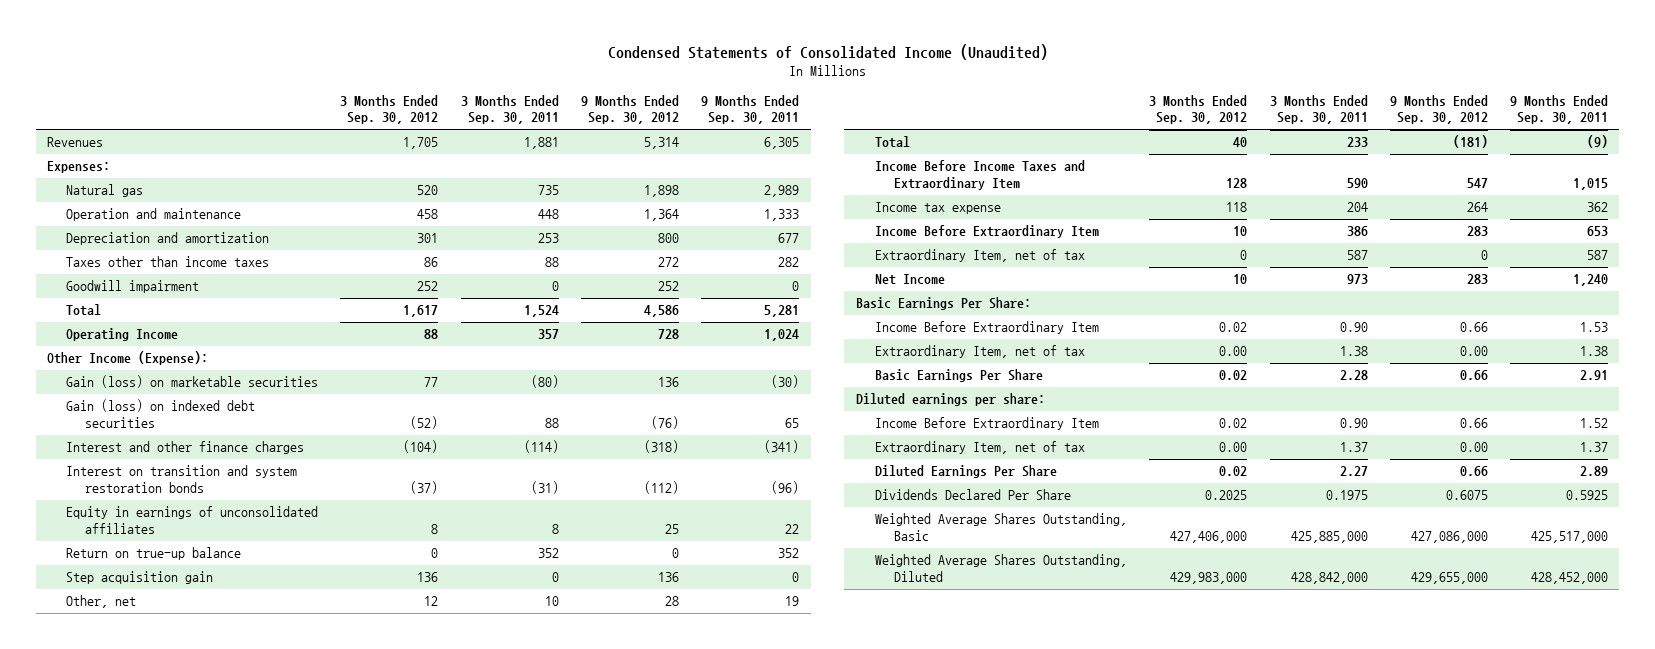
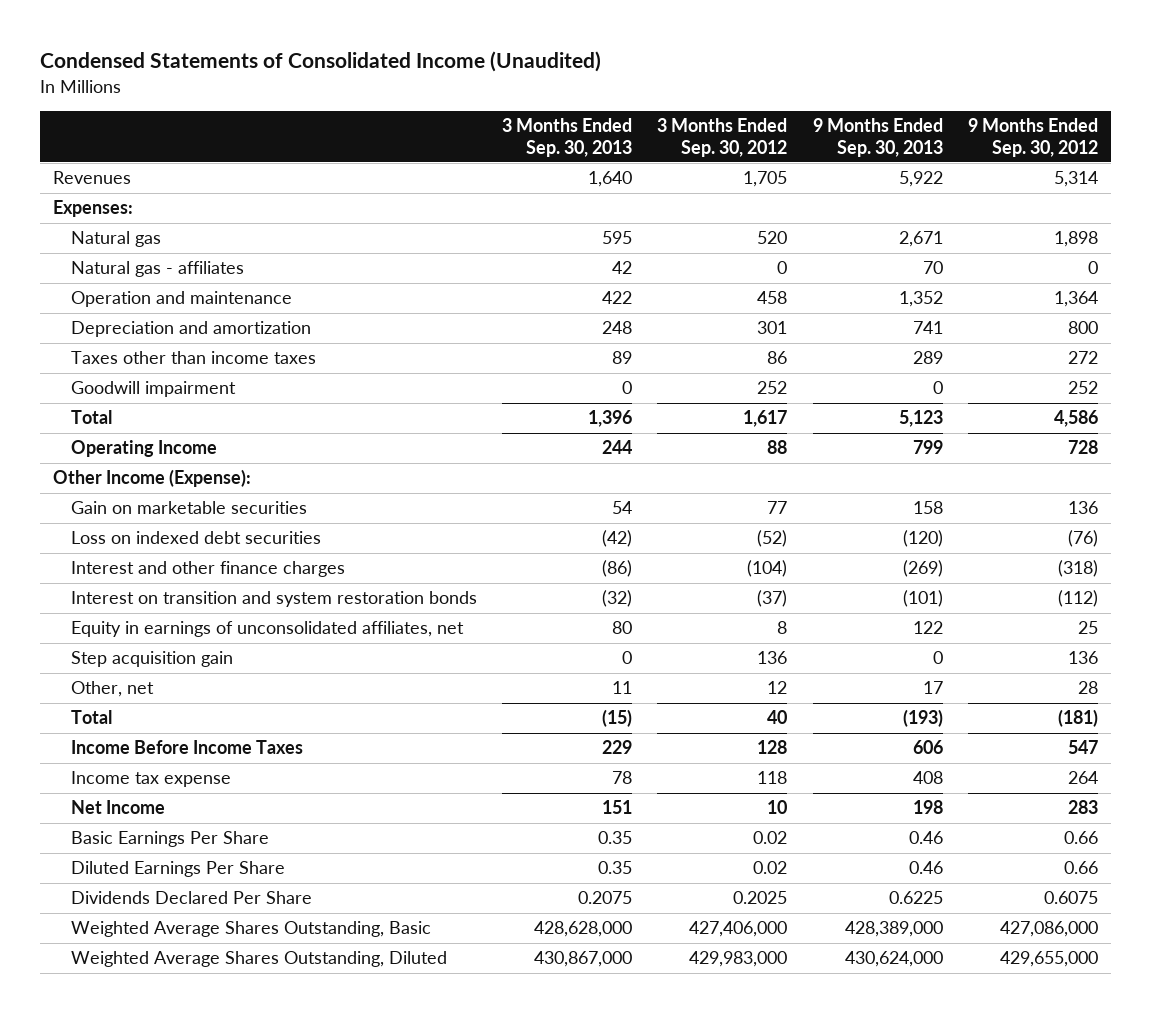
[460,94,559,125] 3 Months Ended Sep. 30, 2011 -> none
[701,94,800,125] 9 Months Ended Sep. 30, 2011 -> none
none -> [502,118,633,157] 3 Months Ended Sep. 30, 2013
none -> [812,118,943,157] 9 Months Ended Sep. 30, 2013
none -> [70,261,244,278] Natural gas - affiliates
[66,375,319,389] Gain (loss) on marketable securities -> [70,501,307,515] Gain on marketable securities
[66,399,256,428] Gain (loss) on indexed debt securities -> [70,531,321,545] Loss on indexed debt securities
[66,547,242,561] Return on true-up balance -> none
[66,506,319,534] Equity in earnings of unconsolidated affiliates -> [70,621,464,638] Equity in earnings of unconsolidated affiliates, net
[874,160,1085,190] Income Before Income Taxes and Extraordinary Item -> [70,740,303,755] Income Before Income Taxes
[874,225,1099,239] Income Before Extraordinary Item -> none
[874,249,1085,263] Extraordinary Item, net of tax -> none
[855,297,1031,311] Basic Earnings Per Share: -> none
[874,321,1099,335] Income Before Extraordinary Item -> none
[874,345,1085,359] Extraordinary Item, net of tax -> none
[855,393,1045,407] Diluted earnings per share: -> none
[874,417,1099,431] Income Before Extraordinary Item -> none
[874,441,1085,455] Extraordinary Item, net of tax -> none

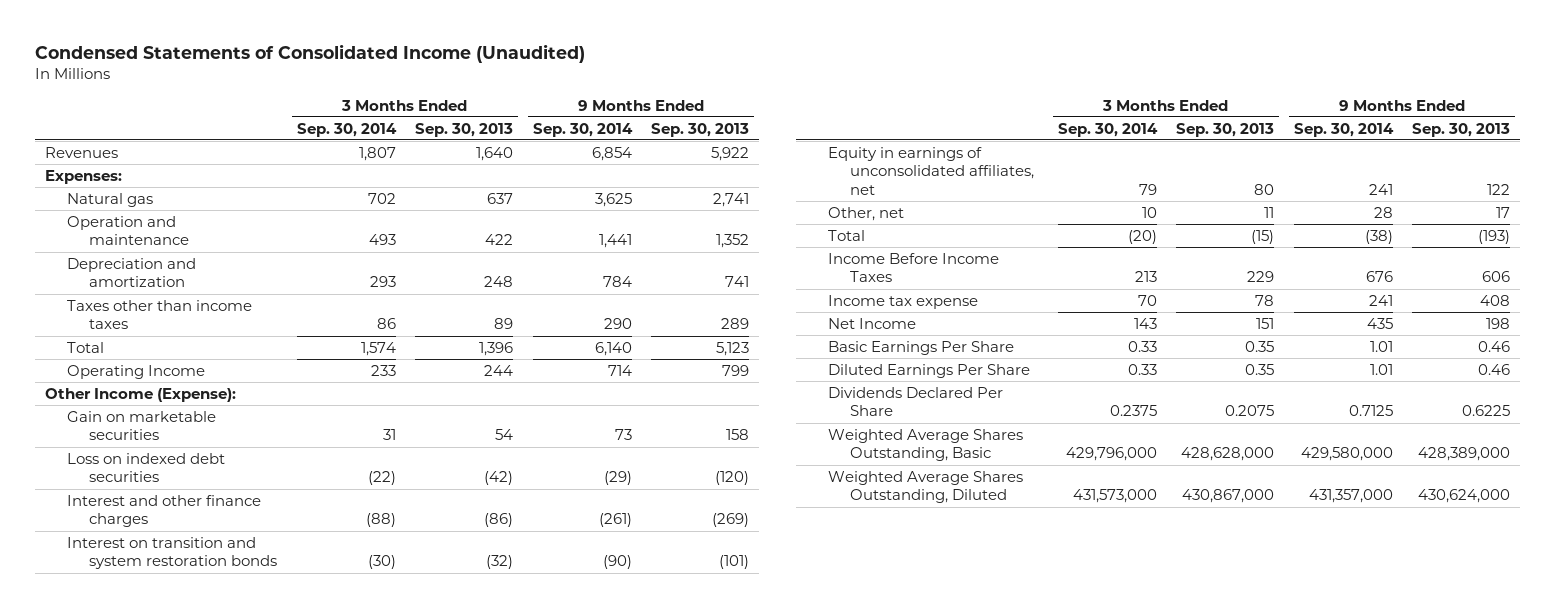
[657,118,788,157] 3 Months Ended Sep. 30, 2012 -> none
[967,118,1098,157] 9 Months Ended Sep. 30, 2012 -> none
none -> [296,122,397,137] Sep. 30, 2014
none -> [532,122,633,137] Sep. 30, 2014
[70,261,244,278] Natural gas - affiliates -> none
[602,231,633,245] 595 -> [487,192,514,204] 637
[898,231,943,248] 2,671 -> [713,192,750,207] 2,741
[70,381,236,398] Goodwill impairment -> none
[70,651,233,668] Step acquisition gain -> none

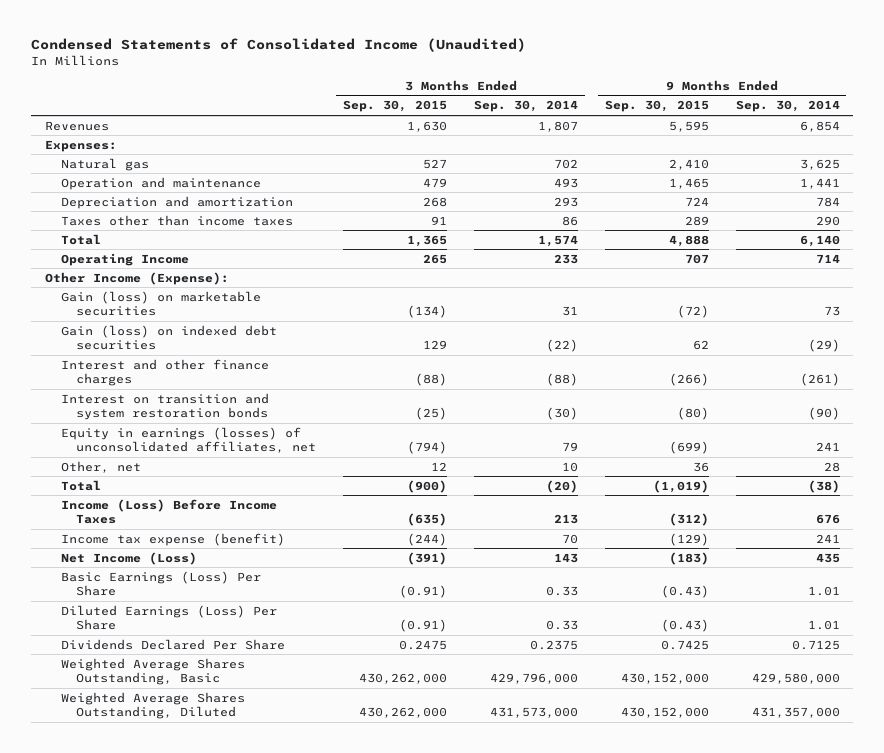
[415,122,514,137] Sep. 30, 2013 -> none
[651,122,750,137] Sep. 30, 2013 -> none
none -> [343,100,448,113] Sep. 30, 2015
none -> [604,100,709,113] Sep. 30, 2015
[67,410,217,441] Gain on marketable securities -> [60,290,261,317] Gain (loss) on marketable securities
[67,452,226,483] Loss on indexed debt securities -> [60,324,277,351] Gain (loss) on indexed debt securities
[828,146,1035,196] Equity in earnings of unconsolidated affiliates, net -> [60,426,317,454] Equity in earnings (losses) of unconsolidated affiliates, net
[828,252,1000,283] Income Before Income Taxes -> [60,498,277,525] Income (Loss) Before Income Taxes
[828,294,979,309] Income tax expense -> [60,532,285,546] Income tax expense (benefit)
[828,317,917,329] Net Income -> [60,551,197,565] Net Income (Loss)
[828,340,1015,355] Basic Earnings Per Share -> [60,570,261,597] Basic Earnings (Loss) Per Share
[828,363,1031,378] Diluted Earnings Per Share -> [60,604,277,631] Diluted Earnings (Loss) Per Share

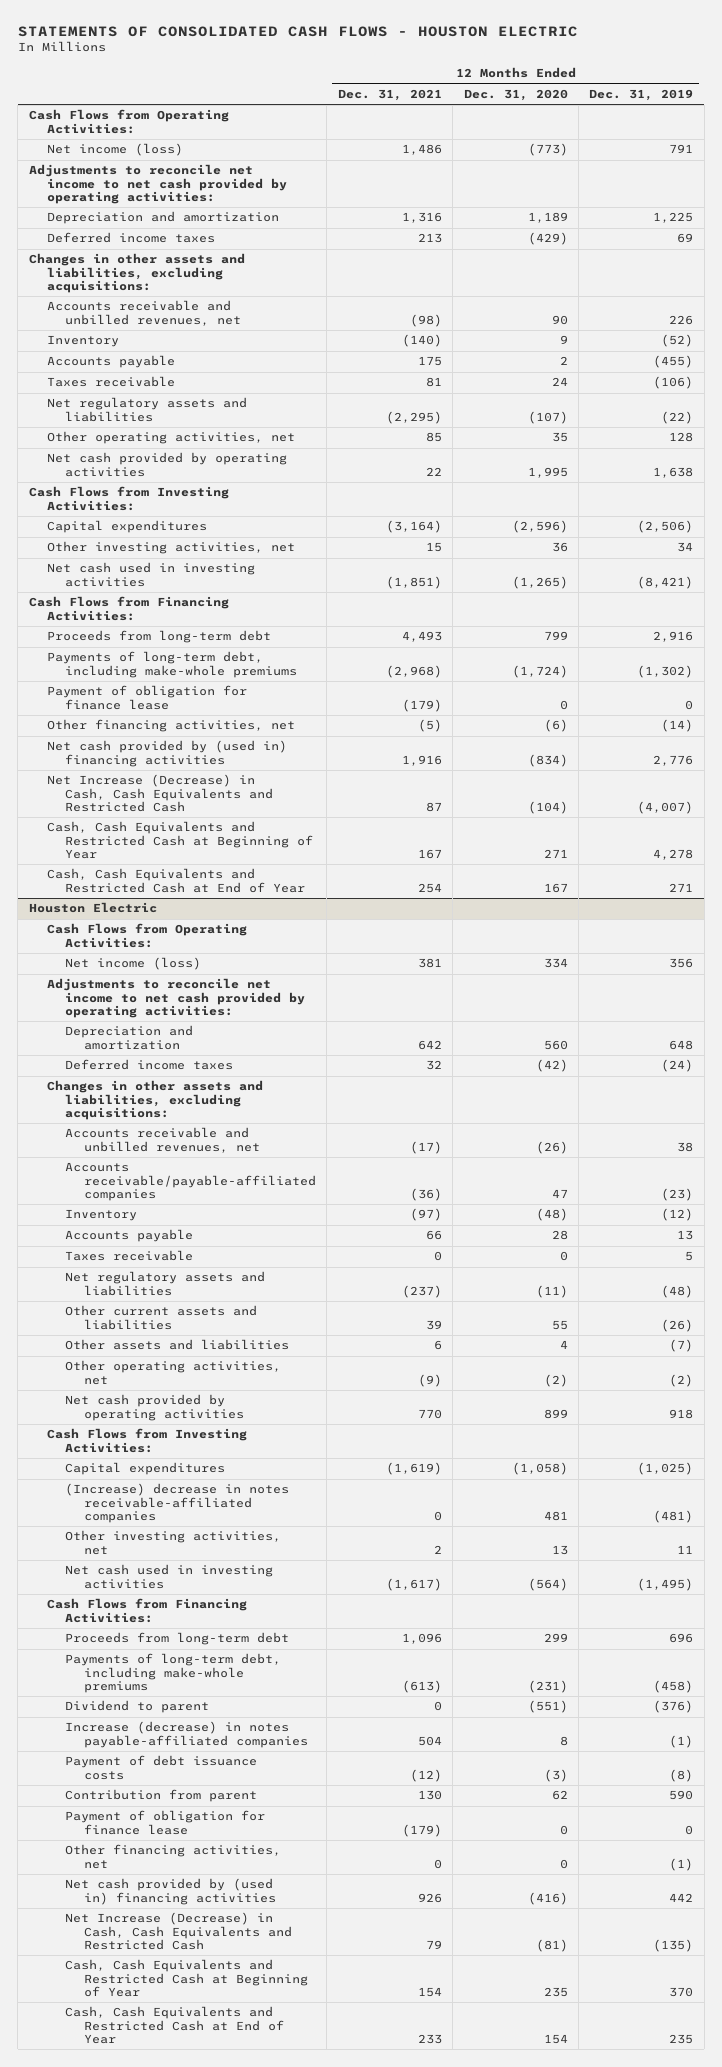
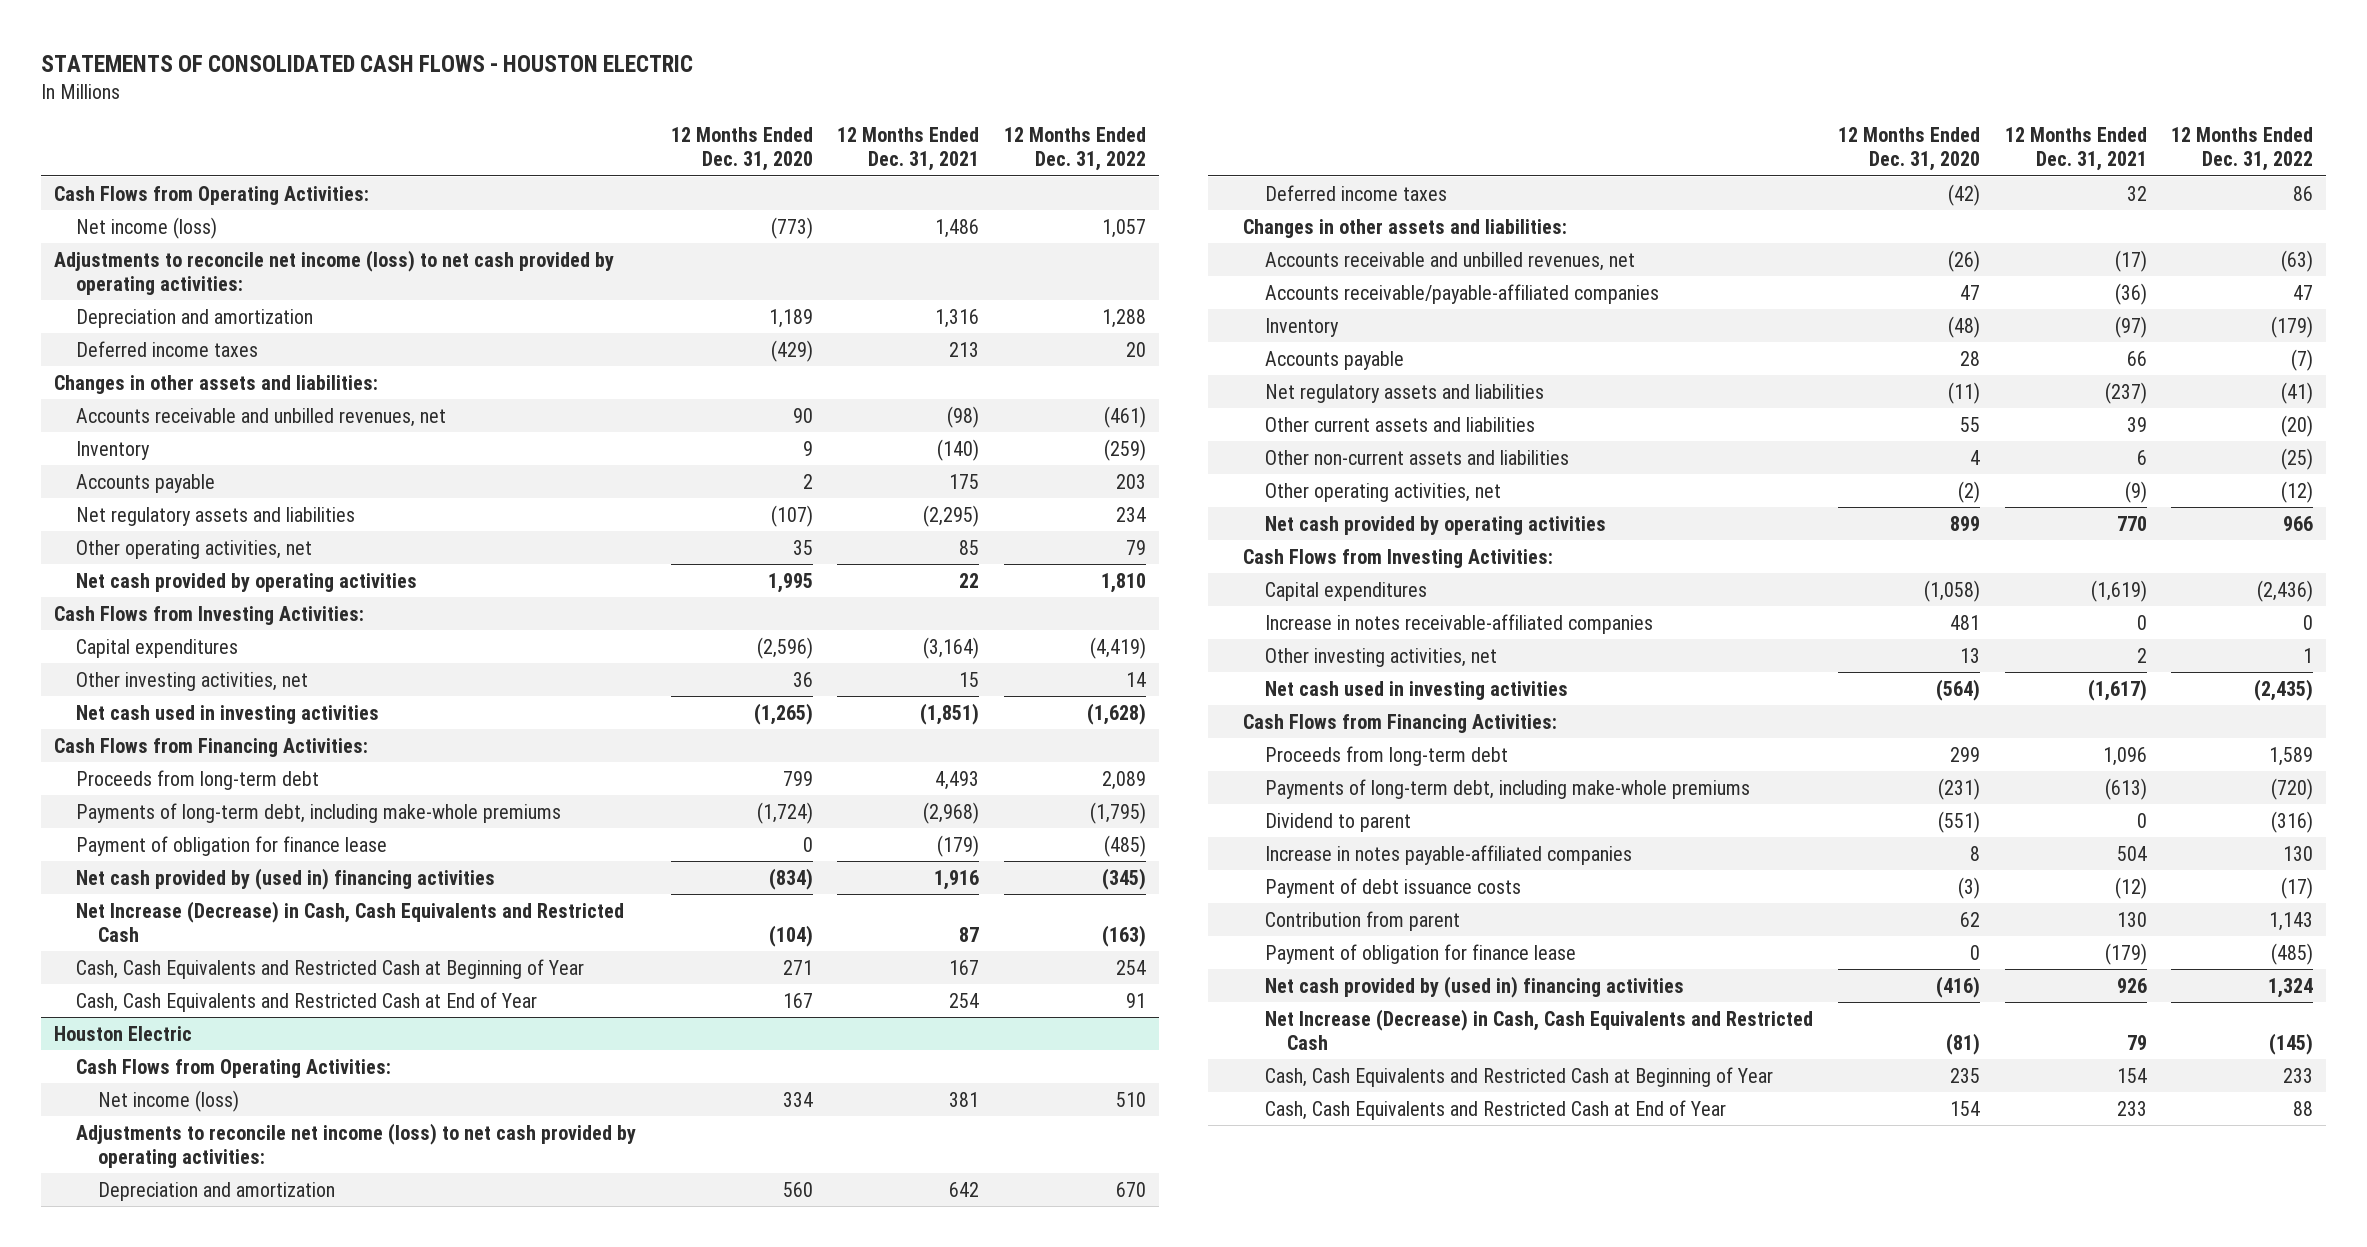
[589,88,694,101] Dec. 31, 2019 -> none
none -> [1004,127,1147,172] 12 Months Ended Dec. 31, 2022
[28,164,288,205] Adjustments to reconcile net income to net cash provided by operating activities: -> [53,249,614,295] Adjustments to reconcile net income (loss) to net cash provided by operating activities:
[28,253,245,294] Changes in other assets and liabilities, excluding acquisitions: -> [53,374,378,394] Changes in other assets and liabilities:
[47,376,176,388] Taxes receivable -> none
[47,719,296,733] Other financing activities, net -> none
[47,978,306,1019] Adjustments to reconcile net income to net cash provided by operating activities: -> [75,1122,636,1168] Adjustments to reconcile net income (loss) to net cash provided by operating activities:
[47,1080,264,1121] Changes in other assets and liabilities, excluding acquisitions: -> [1242,218,1567,238] Changes in other assets and liabilities:
[65,1250,194,1262] Taxes receivable -> none
[65,1339,290,1351] Other assets and liabilities -> [1264,449,1569,465] Other non-current assets and liabilities
[65,1483,290,1524] (Increase) decrease in notes receivable-affiliated companies -> [1264,613,1653,634] Increase in notes receivable-affiliated companies
[65,1721,308,1748] Increase (decrease) in notes payable-affiliated companies -> [1264,844,1632,865] Increase in notes payable-affiliated companies
[65,1844,282,1869] Other financing activities, net -> none

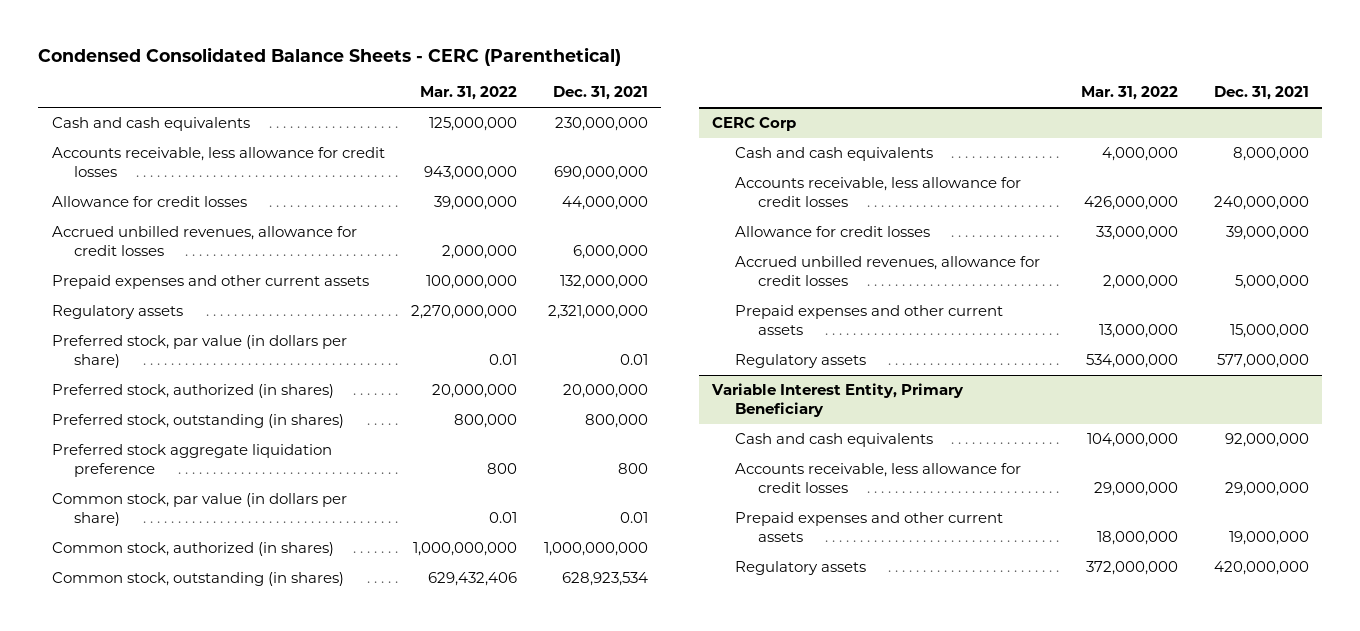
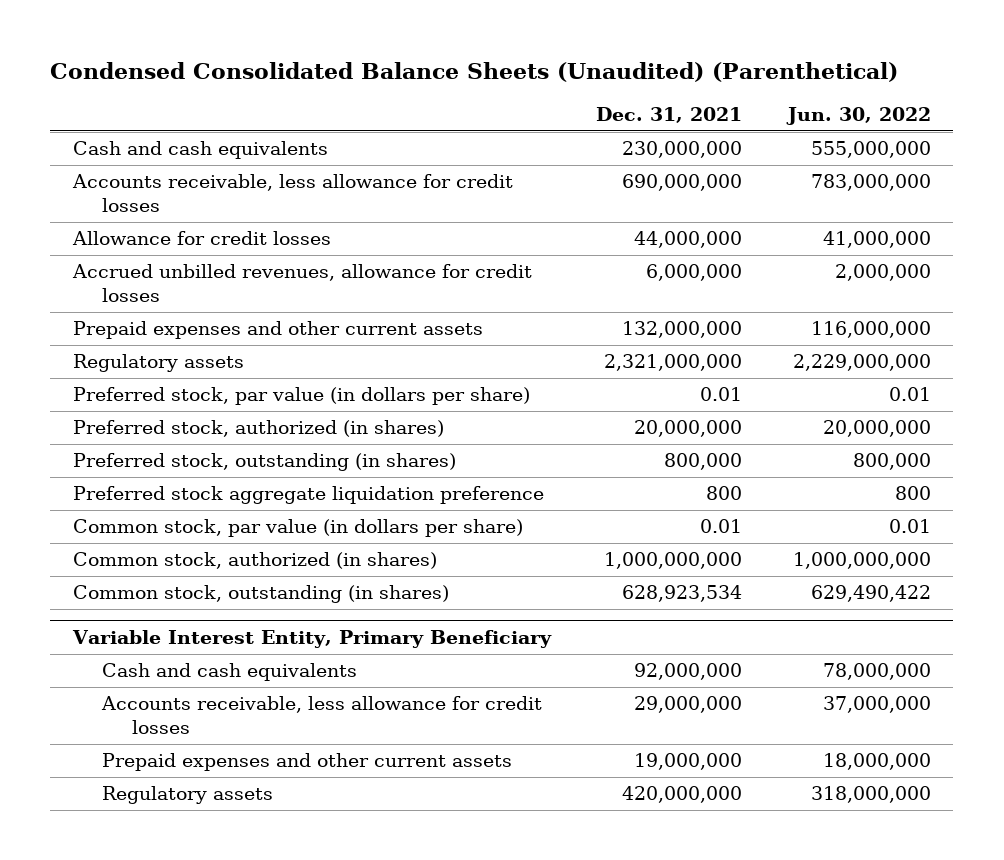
[38,46,622,66] Condensed Consolidated Balance Sheets - CERC (Parenthetical) -> [50,62,899,83] Condensed Consolidated Balance Sheets (Unaudited) (Parenthetical)
[420,86,518,101] Mar. 31, 2022 -> none
none -> [785,107,931,126] Jun. 30, 2022
[712,117,797,132] CERC Corp -> none
[735,147,934,162] Cash and cash equivalents -> none
[735,177,1022,207] Accounts receivable, less allowance for credit losses -> none
[735,226,931,238] Allowance for credit losses -> none
[735,256,1041,286] Accrued unbilled revenues, allowance for credit losses -> none
[735,305,1004,335] Prepaid expenses and other current assets -> none
[735,354,867,369] Regulatory assets -> none

